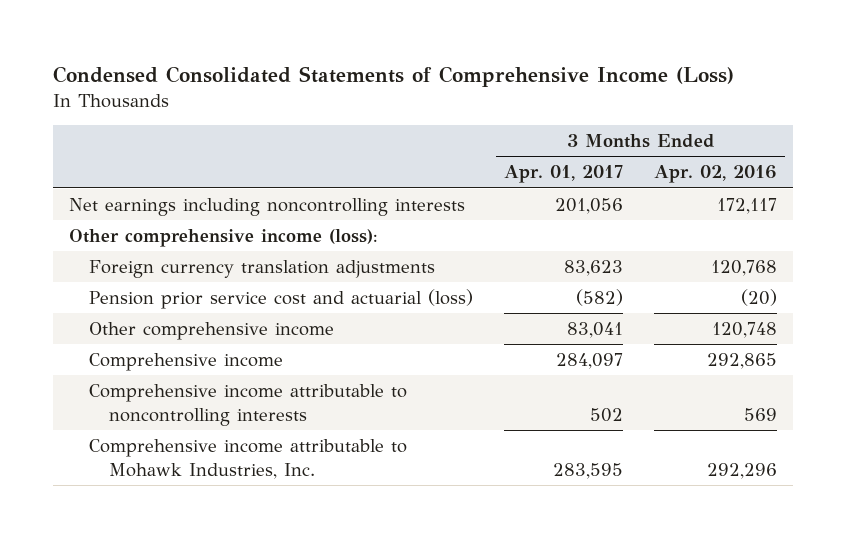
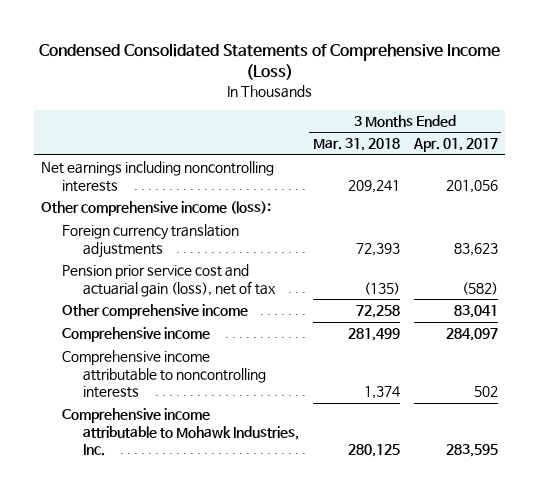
[654,165,778,184] Apr. 02, 2016 -> none
none -> [312,138,400,152] Mar. 31, 2018
[88,288,473,309] Pension prior service cost and actuarial (loss) -> [62,264,276,297] Pension prior service cost and actuarial gain (loss), net of tax

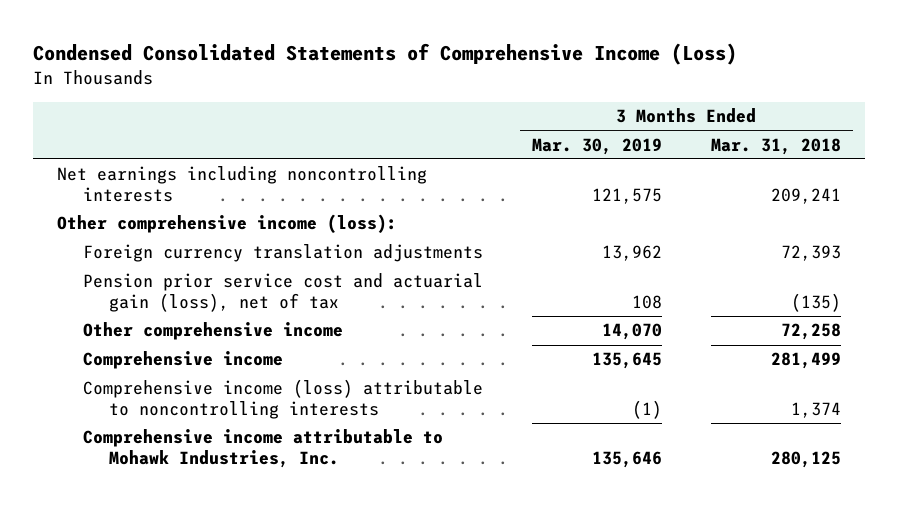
[412,138,498,153] Apr. 01, 2017 -> none
none -> [531,137,662,155] Mar. 30, 2019
[62,350,266,399] Comprehensive income attributable to noncontrolling interests -> [83,379,484,419] Comprehensive income (loss) attributable to noncontrolling interests

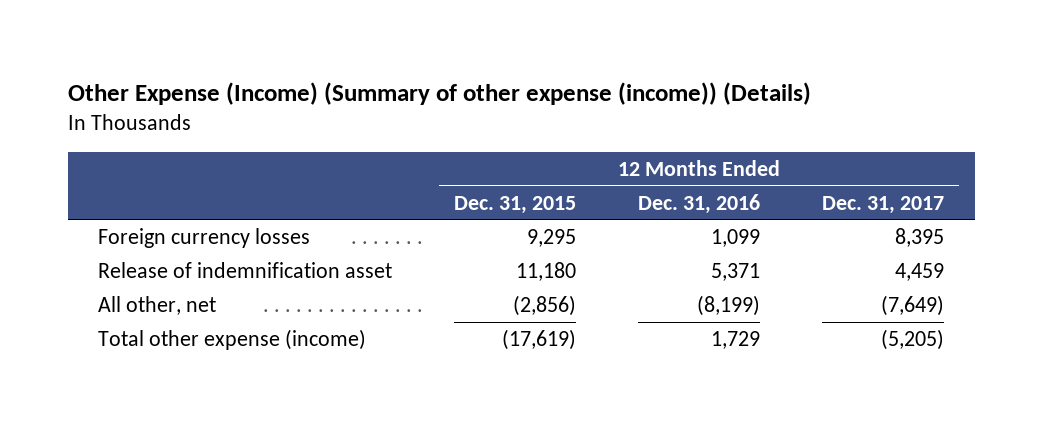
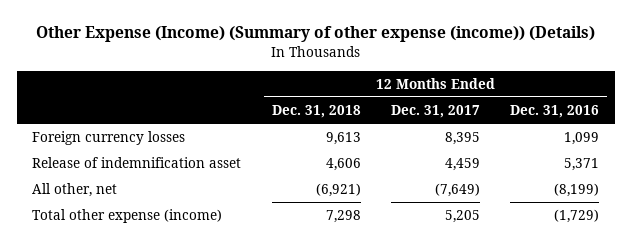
[454,195,577,214] Dec. 31, 2015 -> none
none -> [271,105,361,119] Dec. 31, 2018
[710,330,760,349] 1,729 -> [554,209,600,224] (1,729)
[880,328,944,350] (5,205) -> [445,210,481,224] 5,205

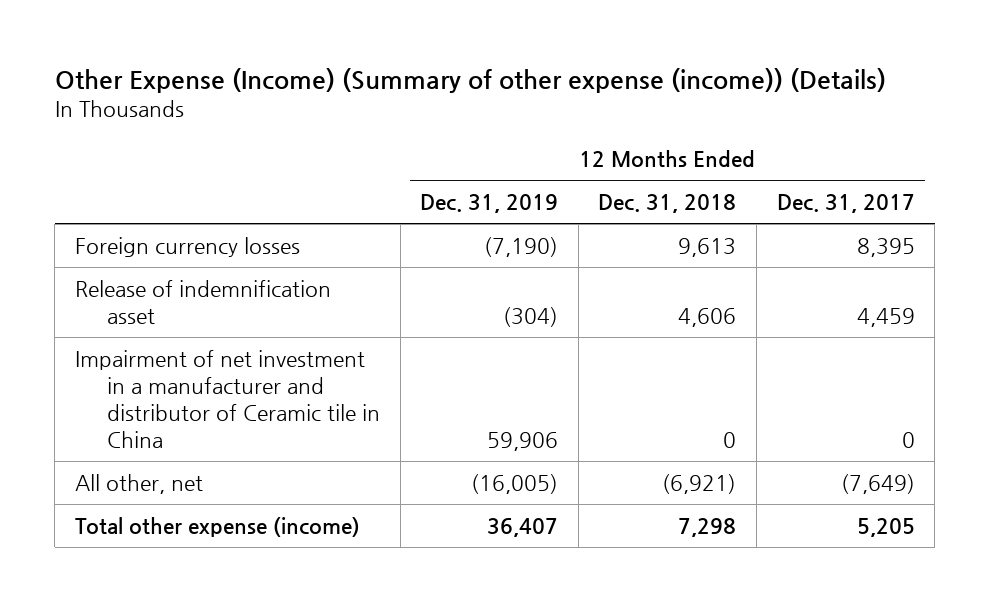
[510,105,600,119] Dec. 31, 2016 -> none
none -> [420,194,559,214] Dec. 31, 2019
none -> [74,349,380,448] Impairment of net investment in a manufacturer and distributor of Ceramic tile in China

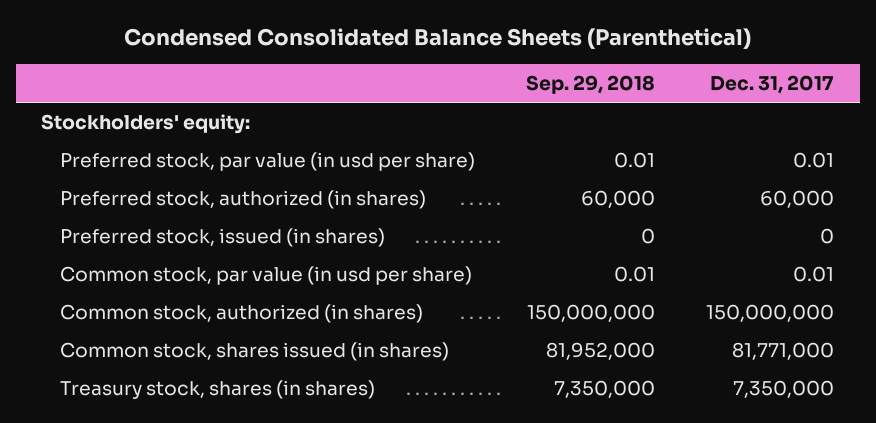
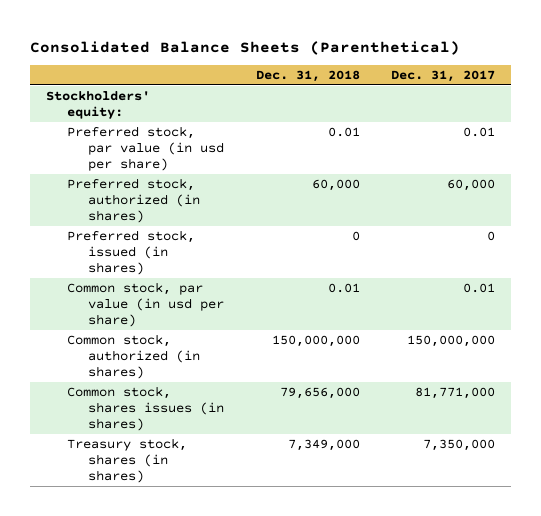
[123,28,751,50] Condensed Consolidated Balance Sheets (Parenthetical) -> [30,40,461,55] Consolidated Balance Sheets (Parenthetical)
[526,74,656,94] Sep. 29, 2018 -> none
none -> [255,70,360,83] Dec. 31, 2018
[60,341,450,361] Common stock, shares issued (in shares) -> [66,385,225,432] Common stock, shares issues (in shares)

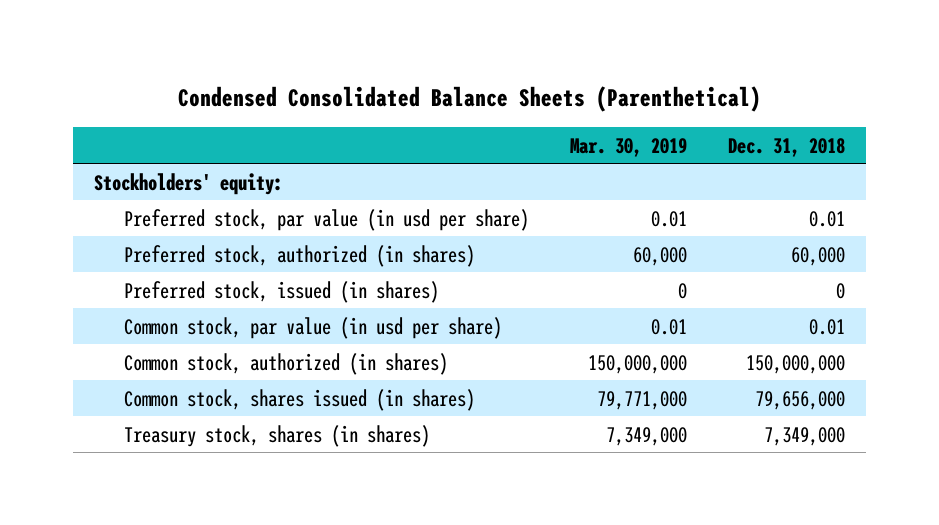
[30,40,461,55] Consolidated Balance Sheets (Parenthetical) -> [177,85,761,112] Condensed Consolidated Balance Sheets (Parenthetical)
[390,70,495,83] Dec. 31, 2017 -> none
none -> [570,137,688,157] Mar. 30, 2019
[66,385,225,432] Common stock, shares issues (in shares) -> [124,388,476,411] Common stock, shares issued (in shares)

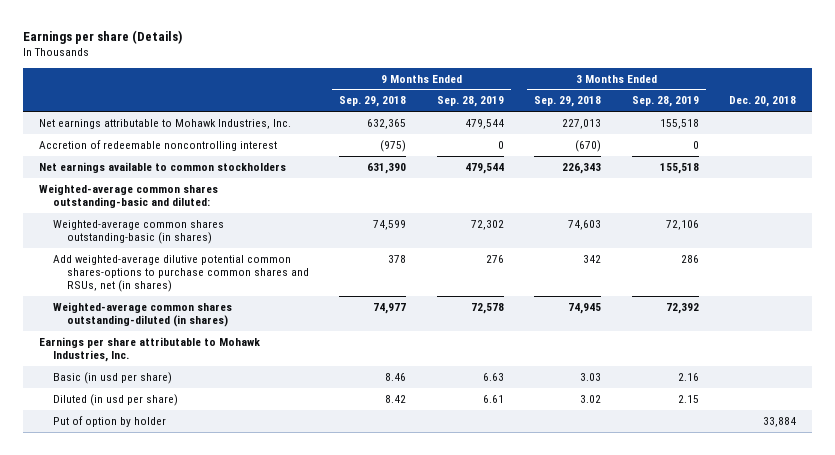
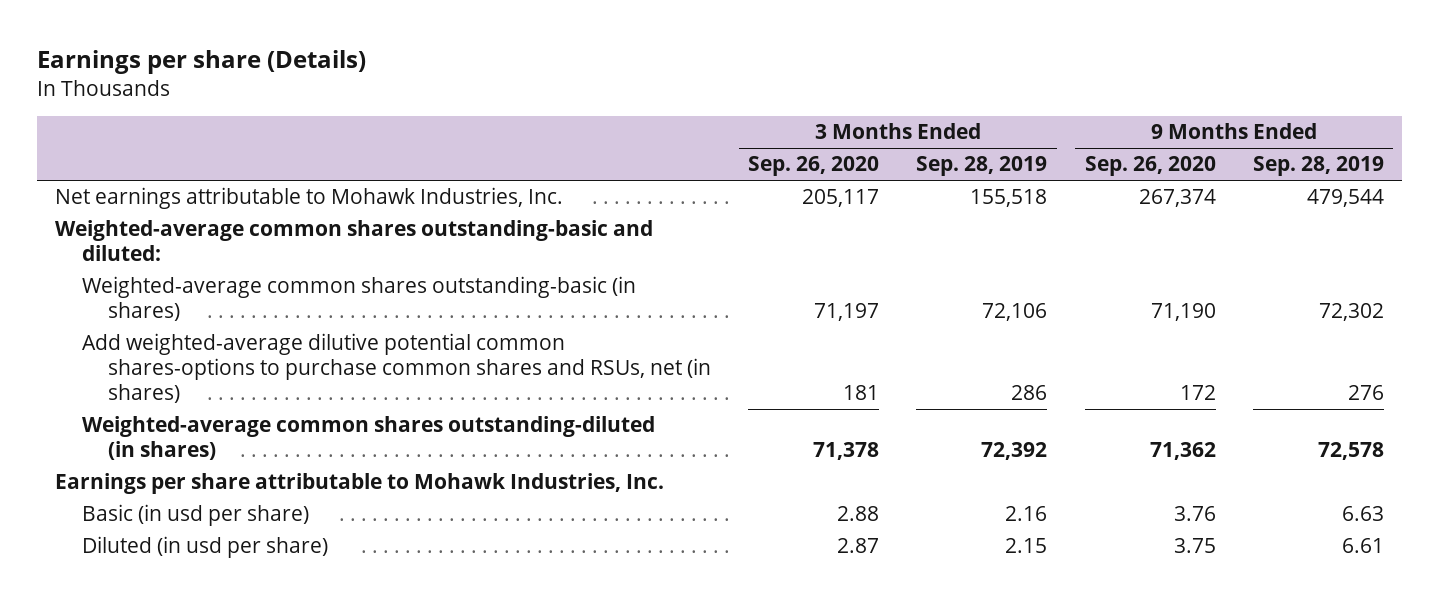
[339,96,407,108] Sep. 29, 2018 -> none
[534,96,602,108] Sep. 29, 2018 -> none
[729,96,797,108] Dec. 20, 2018 -> none
none -> [748,156,880,177] Sep. 26, 2020
none -> [1084,156,1216,177] Sep. 26, 2020
[38,139,277,151] Accretion of redeemable noncontrolling interest -> none
[38,161,286,173] Net earnings available to common stockholders -> none
[52,415,166,427] Put of option by holder -> none

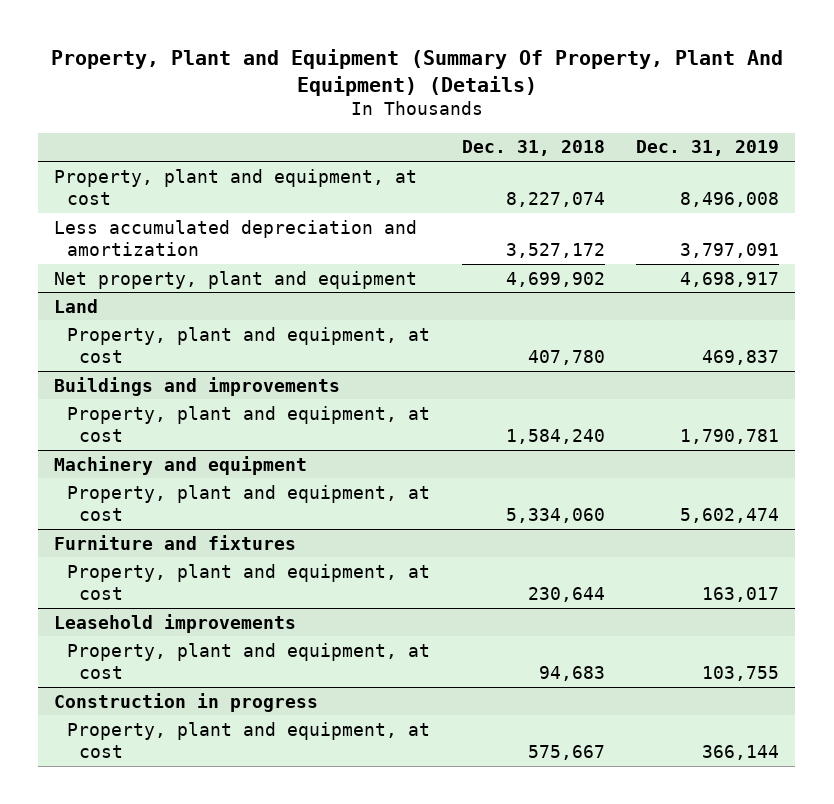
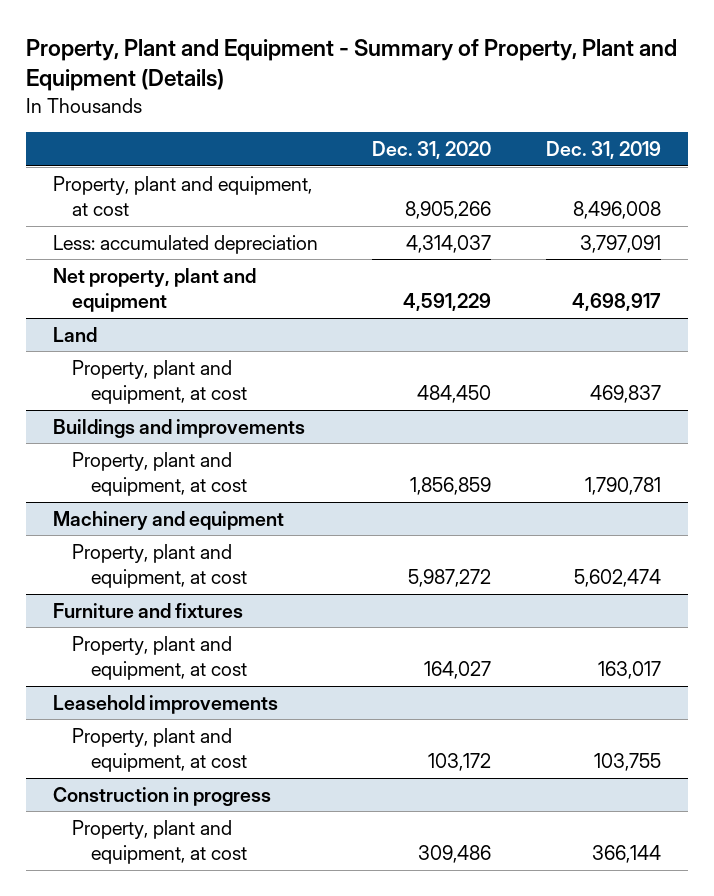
[50,49,783,97] Property, Plant and Equipment (Summary Of Property, Plant And Equipment) (Details) -> [25,38,677,92] Property, Plant and Equipment - Summary of Property, Plant and Equipment (Details)
[461,140,605,157] Dec. 31, 2018 -> none
none -> [372,141,492,160] Dec. 31, 2020
[54,219,418,257] Less accumulated depreciation and amortization -> [52,234,318,254] Less: accumulated depreciation

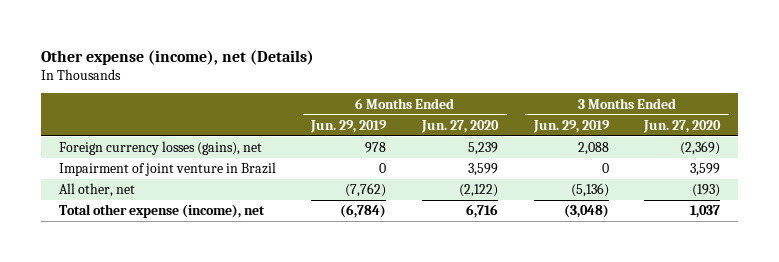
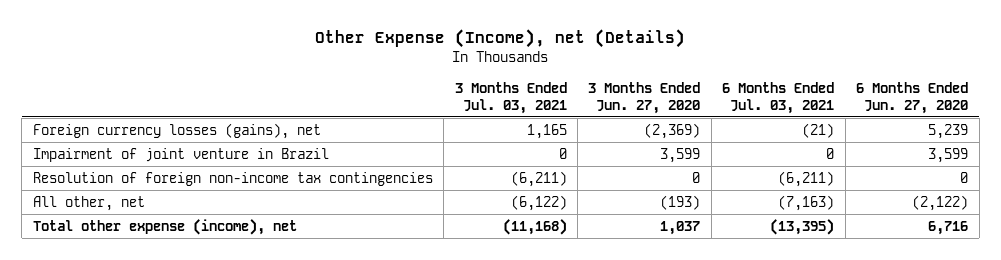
[41,49,315,65] Other expense (income), net (Details) -> [315,29,686,49] Other Expense (Income), net (Details)
[310,119,388,133] Jun. 29, 2019 -> none
[532,119,610,133] Jun. 29, 2019 -> none
none -> [454,81,567,114] 3 Months Ended Jul. 03, 2021
none -> [722,81,835,114] 6 Months Ended Jul. 03, 2021
none -> [32,171,433,186] Resolution of foreign non-income tax contingencies

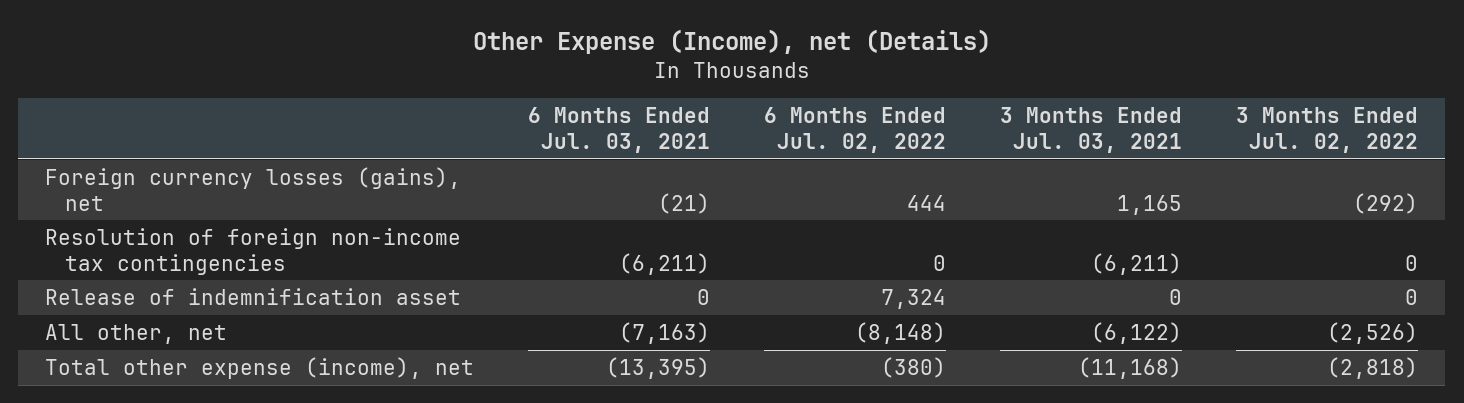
[588,81,701,114] 3 Months Ended Jun. 27, 2020 -> none
[856,81,969,114] 6 Months Ended Jun. 27, 2020 -> none
none -> [764,107,947,153] 6 Months Ended Jul. 02, 2022
none -> [1236,107,1419,153] 3 Months Ended Jul. 02, 2022
[32,147,329,162] Impairment of joint venture in Brazil -> none
none -> [45,287,462,305] Release of indemnification asset

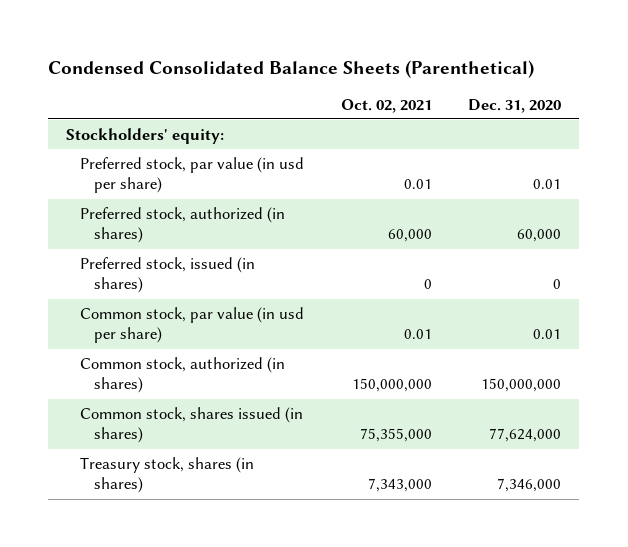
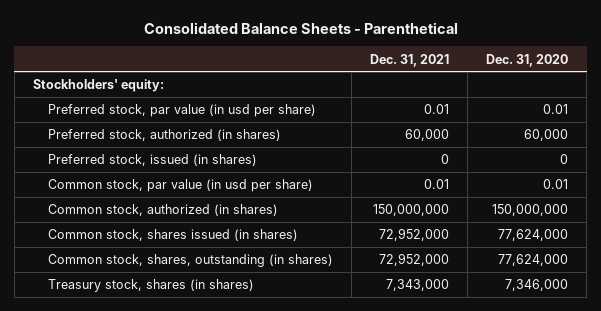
[48,59,535,78] Condensed Consolidated Balance Sheets (Parenthetical) -> [143,21,458,34] Consolidated Balance Sheets - Parenthetical
[340,98,432,113] Oct. 02, 2021 -> none
none -> [370,53,450,67] Dec. 31, 2021
none -> [47,254,333,268] Common stock, shares, outstanding (in shares)

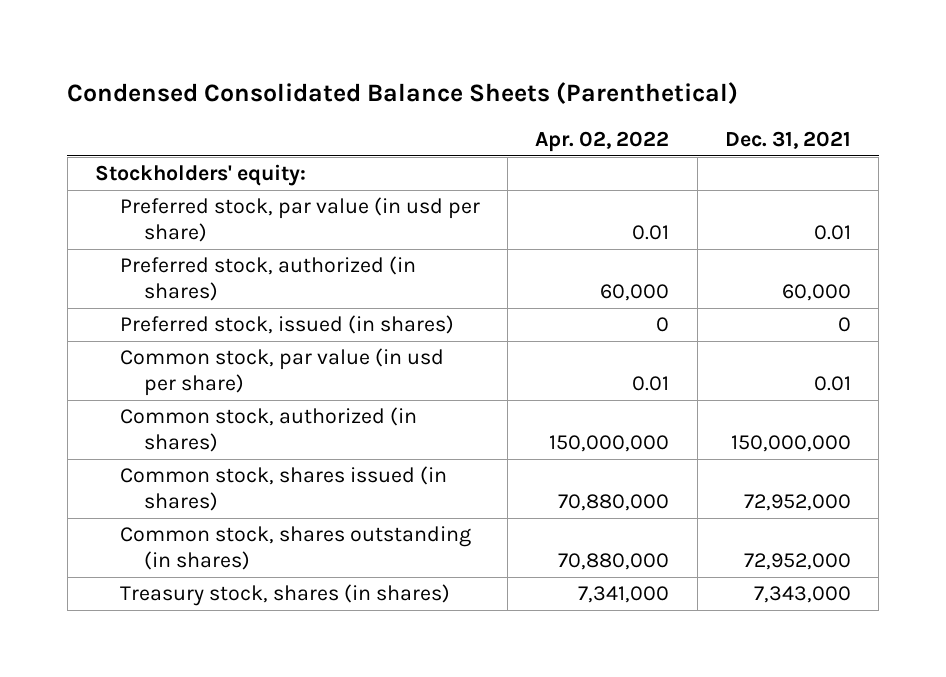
[143,21,458,34] Consolidated Balance Sheets - Parenthetical -> [67,82,739,105] Condensed Consolidated Balance Sheets (Parenthetical)
[486,53,569,67] Dec. 31, 2020 -> none
none -> [535,131,670,153] Apr. 02, 2022
[47,254,333,268] Common stock, shares, outstanding (in shares) -> [119,526,471,571] Common stock, shares outstanding (in shares)

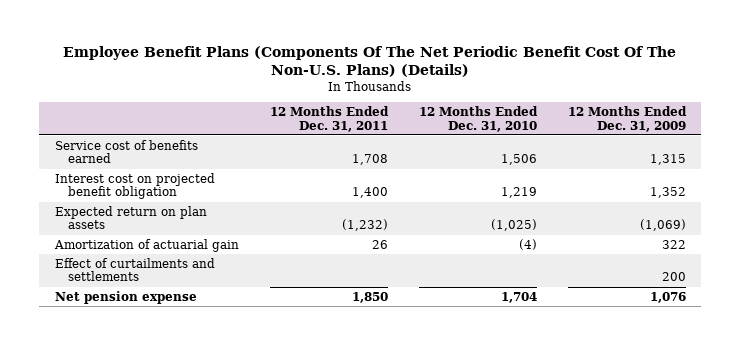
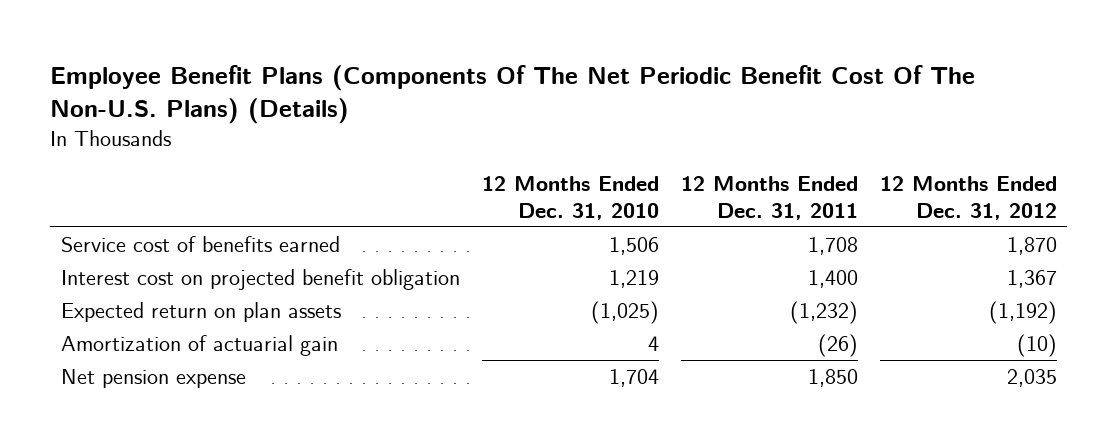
[567,105,687,132] 12 Months Ended Dec. 31, 2009 -> none
none -> [879,176,1057,220] 12 Months Ended Dec. 31, 2012
[54,257,215,282] Effect of curtailments and settlements -> none
[371,239,388,249] 26 -> [817,334,858,358] (26)
[518,238,537,250] (4) -> [647,336,659,352] 4

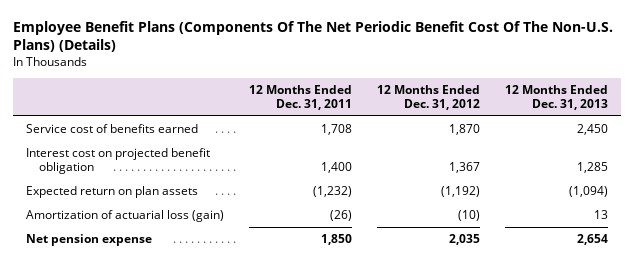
[481,176,659,220] 12 Months Ended Dec. 31, 2010 -> none
none -> [505,84,609,111] 12 Months Ended Dec. 31, 2013
[61,335,339,357] Amortization of actuarial gain -> [25,209,224,222] Amortization of actuarial loss (gain)

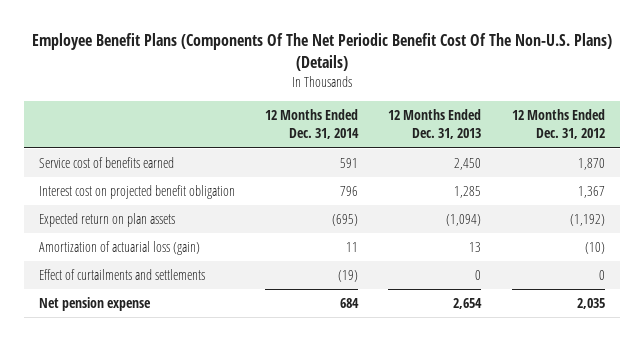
[248,84,352,111] 12 Months Ended Dec. 31, 2011 -> none
none -> [265,109,360,140] 12 Months Ended Dec. 31, 2014
none -> [39,269,206,281] Effect of curtailments and settlements

